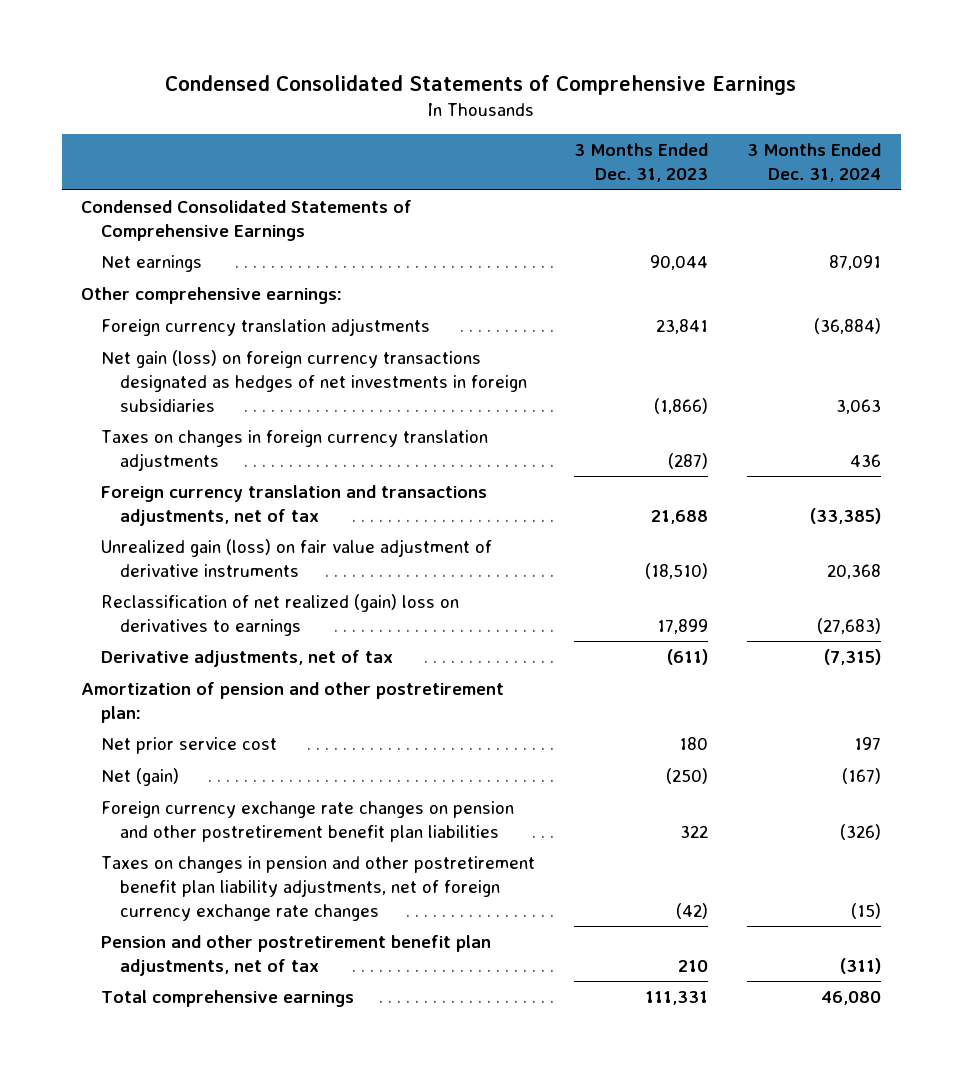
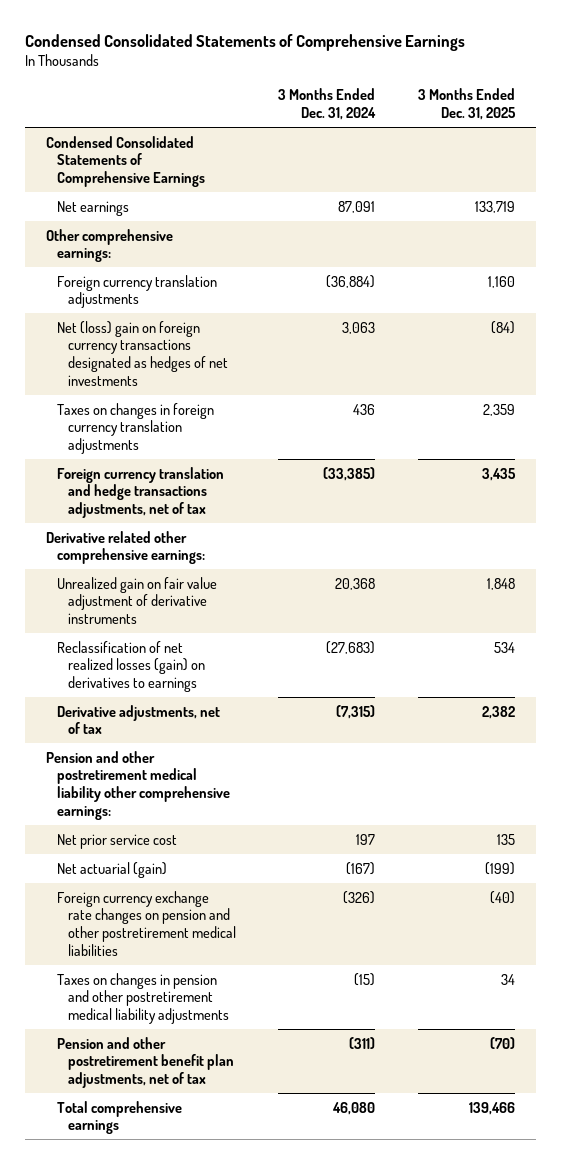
[573,143,708,183] 3 Months Ended Dec. 31, 2023 -> none
none -> [417,88,516,121] 3 Months Ended Dec. 31, 2025
[100,350,527,412] Net gain (loss) on foreign currency transactions designated as hedges of net investments in foreign subsidiaries -> [56,320,228,386] Net (loss) gain on foreign currency transactions designated as hedges of net investments
[100,485,487,526] Foreign currency translation and transactions adjustments, net of tax -> [56,466,224,518] Foreign currency translation and hedge transactions adjustments, net of tax
none -> [46,530,205,565] Derivative related other comprehensive earnings:
[100,539,492,577] Unrealized gain (loss) on fair value adjustment of derivative instruments -> [56,576,217,624] Unrealized gain on fair value adjustment of derivative instruments
[100,594,459,636] Reclassification of net realized (gain) loss on derivatives to earnings -> [56,640,205,692] Reclassification of net realized losses (gain) on derivatives to earnings
[81,682,505,723] Amortization of pension and other postretirement plan: -> none
none -> [46,750,230,820] Pension and other postretirement medical liability other comprehensive earnings:
[100,768,179,787] Net (gain) -> [56,861,167,878] Net actuarial (gain)
[100,801,514,842] Foreign currency exchange rate changes on pension and other postretirement benefit plan liabilities -> [56,890,236,956] Foreign currency exchange rate changes on pension and other postretirement medical liabilities
[100,856,535,921] Taxes on changes in pension and other postretirement benefit plan liability adjustments, net of foreign currency exchange rate changes -> [56,972,229,1024] Taxes on changes in pension and other postretirement medical liability adjustments

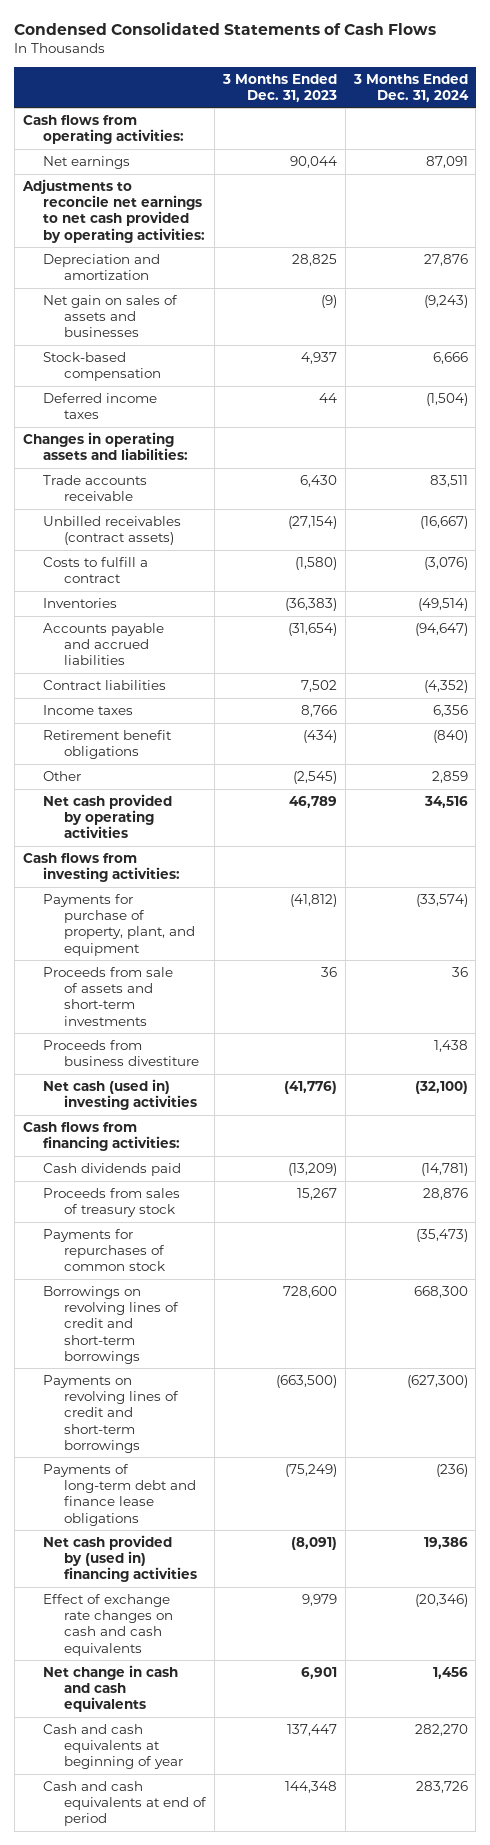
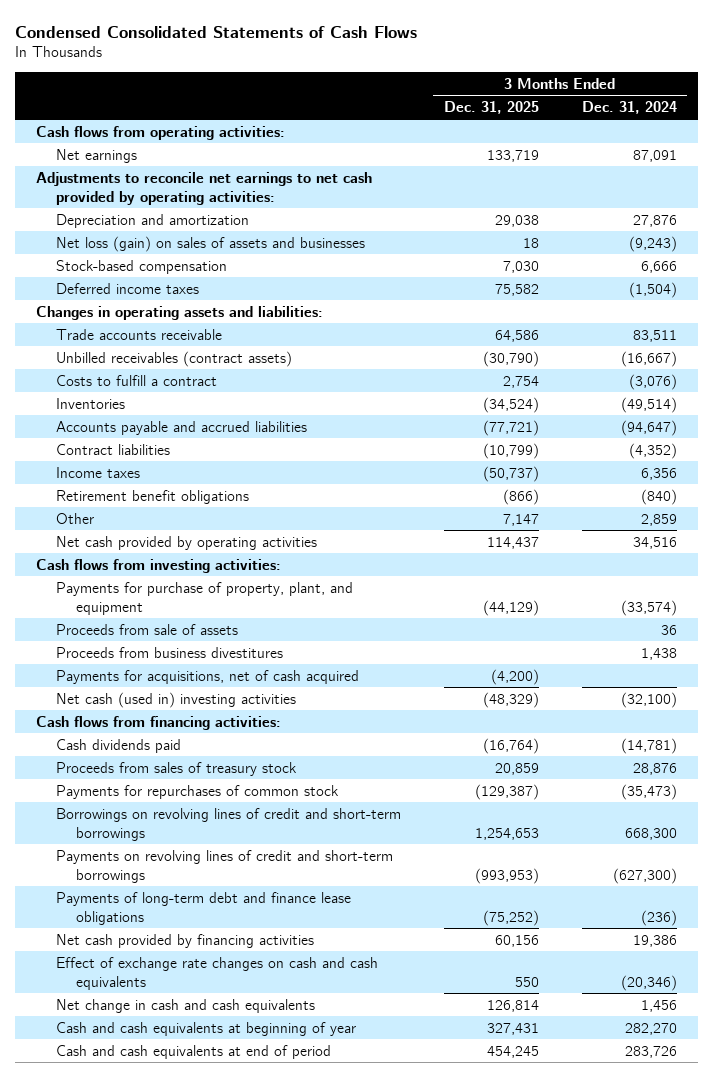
[221,73,337,102] 3 Months Ended Dec. 31, 2023 -> none
none -> [444,101,540,115] Dec. 31, 2025
[43,294,179,338] Net gain on sales of assets and businesses -> [56,235,366,252] Net loss (gain) on sales of assets and businesses
[43,966,174,1026] Proceeds from sale of assets and short-term investments -> [56,623,239,635] Proceeds from sale of assets
[43,1039,200,1067] Proceeds from business divestiture -> [56,646,284,658] Proceeds from business divestitures
none -> [56,669,360,684] Payments for acquisitions, net of cash acquired
[43,1534,198,1583] Net cash provided by (used in) financing activities -> [56,933,315,948] Net cash provided by financing activities

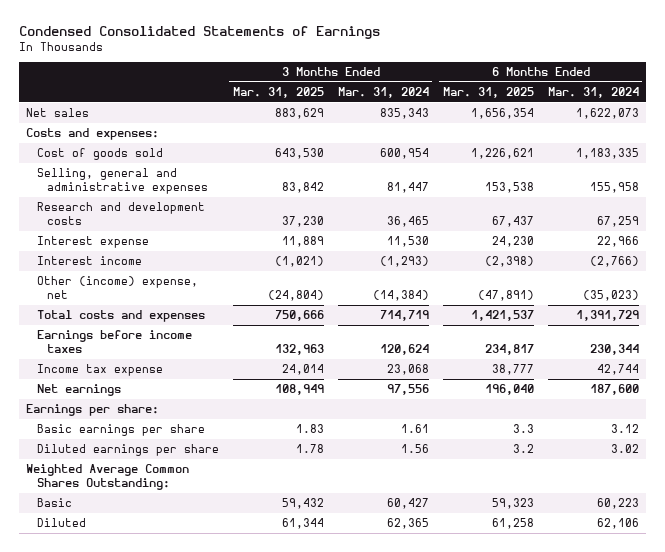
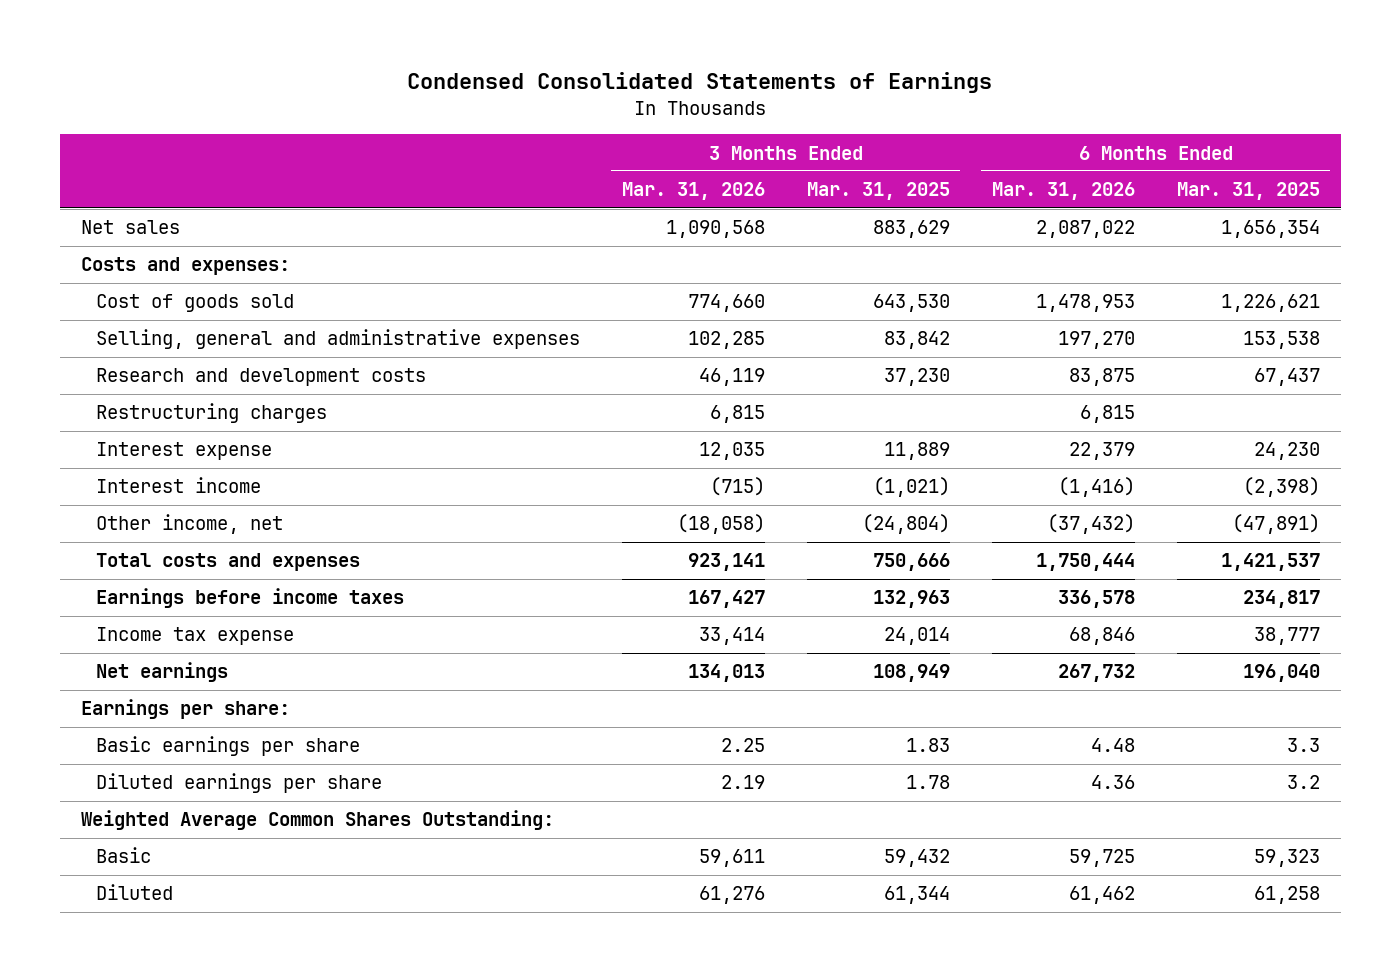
[337,86,429,98] Mar. 31, 2024 -> none
[547,86,639,98] Mar. 31, 2024 -> none
none -> [621,182,765,201] Mar. 31, 2026
none -> [991,182,1135,201] Mar. 31, 2026
none -> [95,403,327,424] Restructuring charges
[36,276,198,299] Other (income) expense, net -> [95,514,283,535] Other income, net

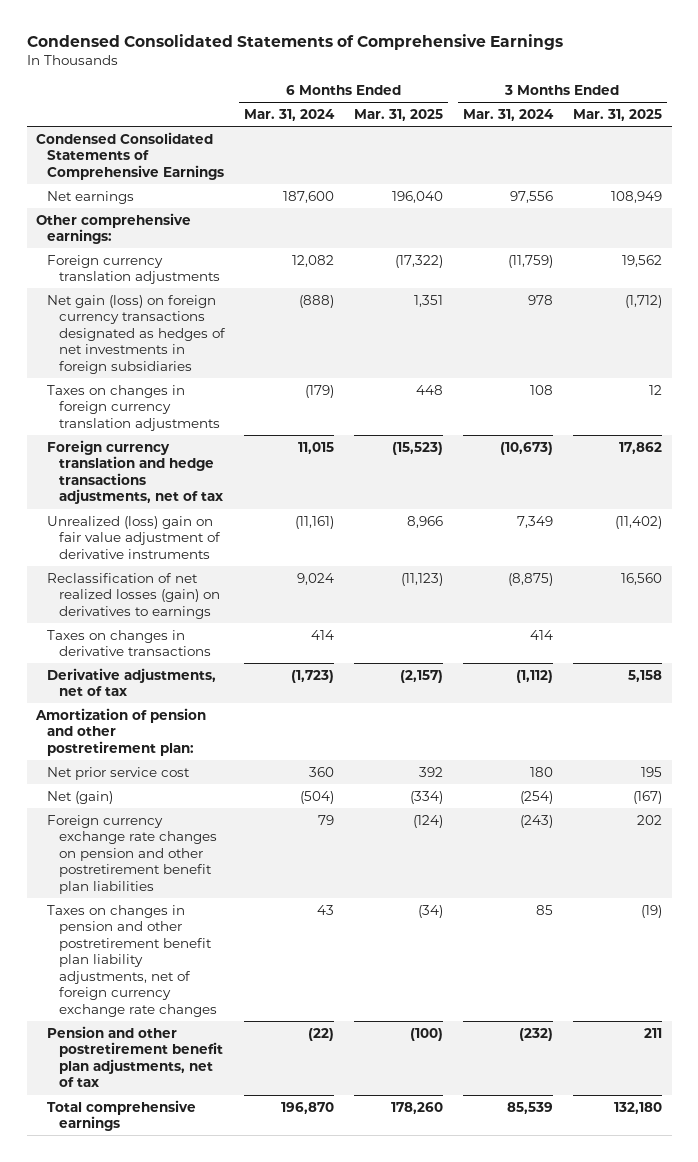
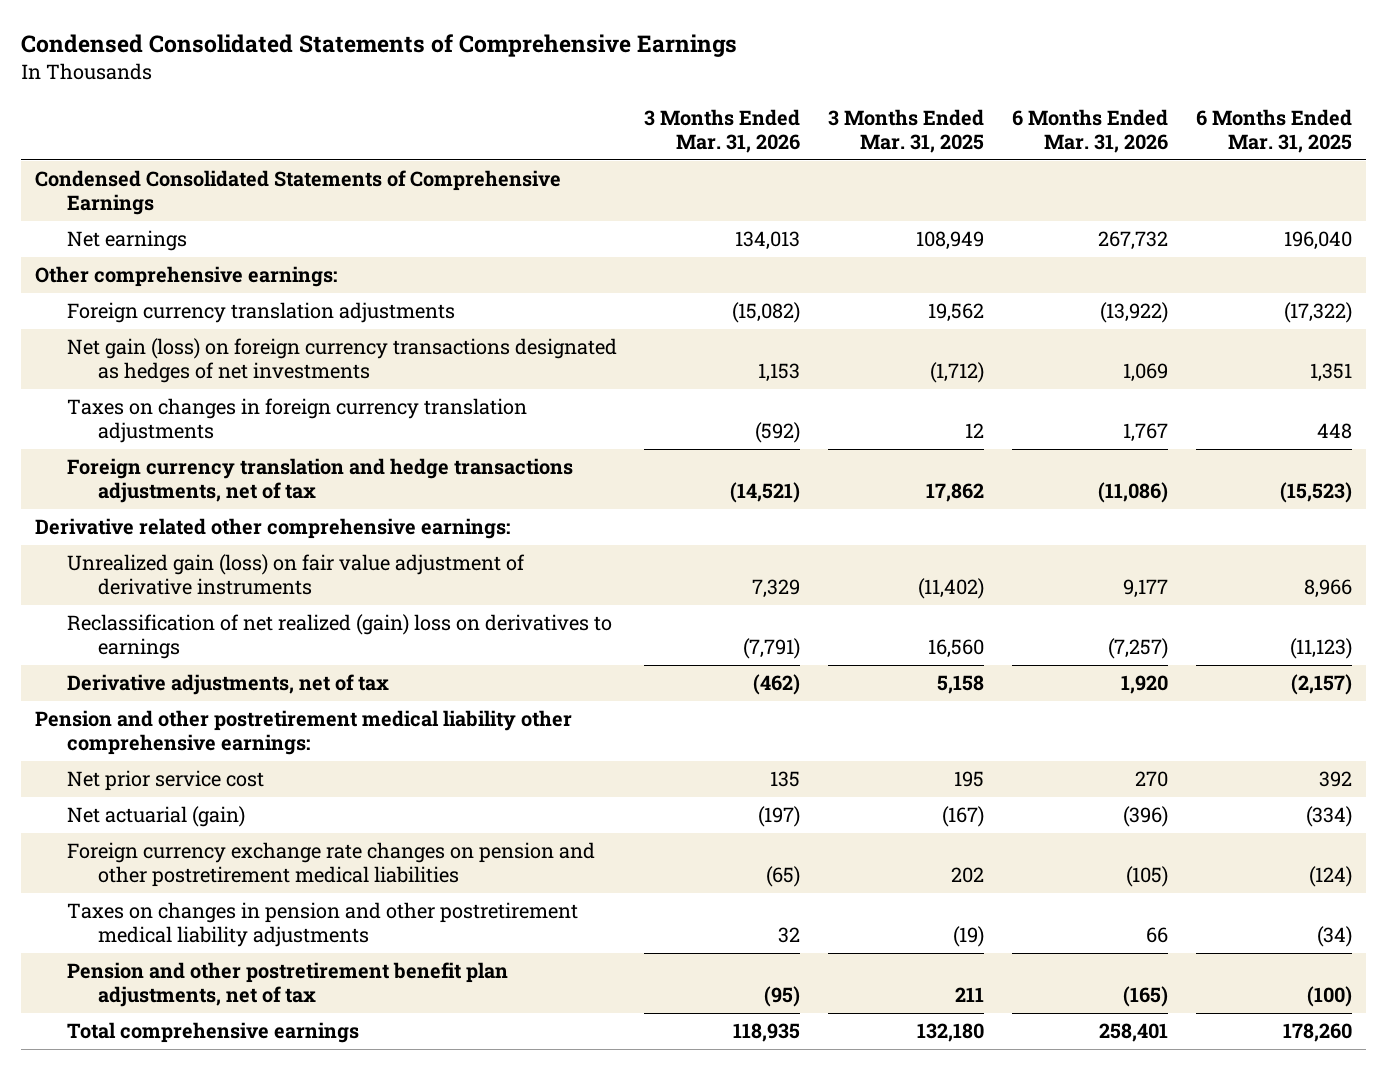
[244,108,336,121] Mar. 31, 2024 -> none
[463,108,555,121] Mar. 31, 2024 -> none
none -> [644,108,801,153] 3 Months Ended Mar. 31, 2026
none -> [1011,108,1168,153] 6 Months Ended Mar. 31, 2026
[47,294,226,374] Net gain (loss) on foreign currency transactions designated as hedges of net investments in foreign subsidiaries -> [66,338,617,384] Net gain (loss) on foreign currency transactions designated as hedges of net investments
[47,629,211,657] Taxes on changes in derivative transactions -> none
none -> [34,518,510,540] Derivative related other comprehensive earnings:
[47,515,221,559] Unrealized (loss) gain on fair value adjustment of derivative instruments -> [66,554,525,596] Unrealized gain (loss) on fair value adjustment of derivative instruments
[47,572,220,619] Reclassification of net realized losses (gain) on derivatives to earnings -> [66,614,612,660] Reclassification of net realized (gain) loss on derivatives to earnings
[35,707,207,756] Amortization of pension and other postretirement plan: -> none
none -> [34,710,572,756] Pension and other postretirement medical liability other comprehensive earnings:
[47,790,114,804] Net (gain) -> [66,806,245,828] Net actuarial (gain)
[47,814,217,894] Foreign currency exchange rate changes on pension and other postretirement benefit plan liabilities -> [66,842,595,888] Foreign currency exchange rate changes on pension and other postretirement medical liabilities
[47,904,217,1018] Taxes on changes in pension and other postretirement benefit plan liability adjustments, net of foreign currency exchange rate changes -> [66,902,578,948] Taxes on changes in pension and other postretirement medical liability adjustments

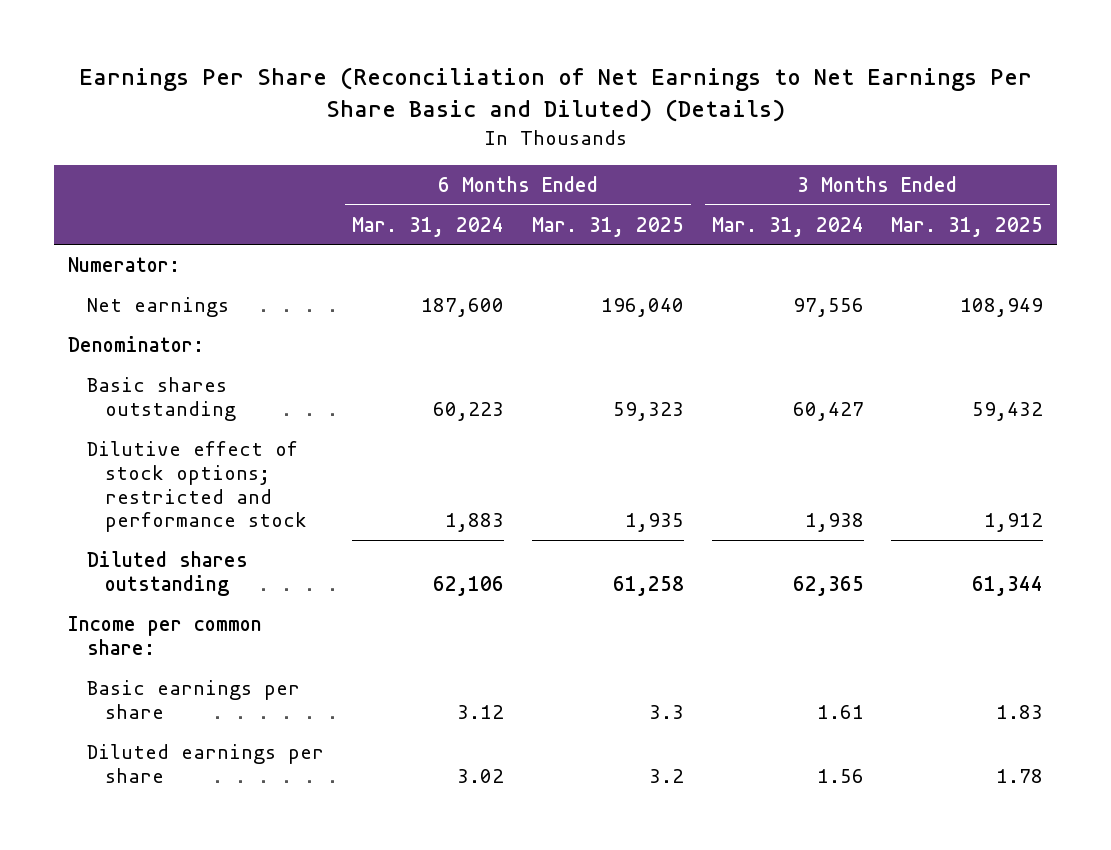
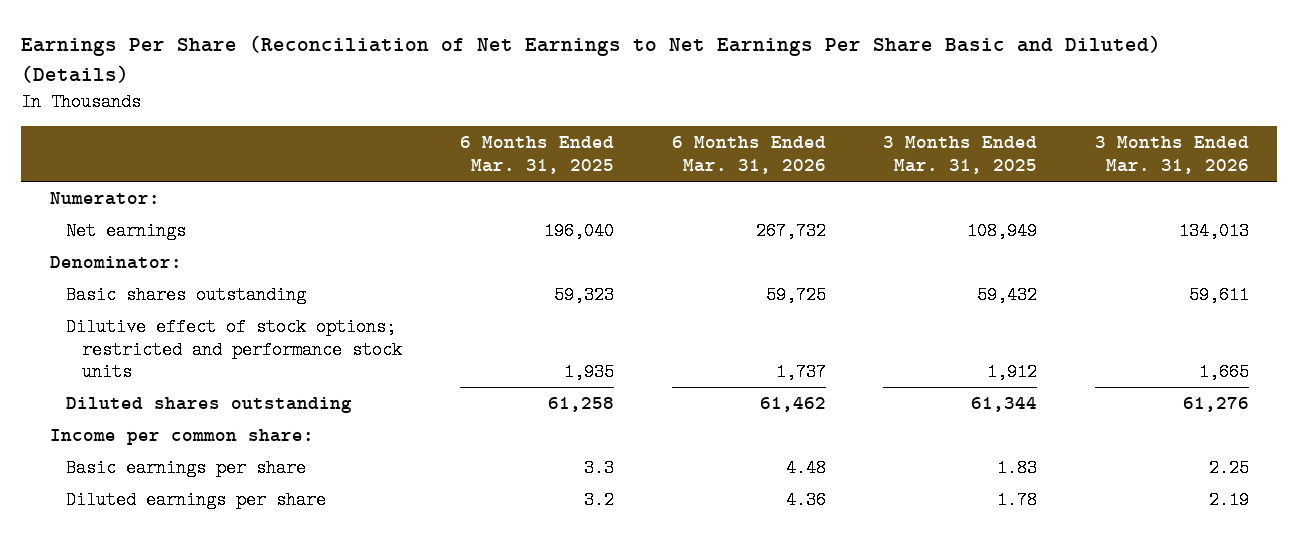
[351,216,504,237] Mar. 31, 2024 -> none
[711,216,864,237] Mar. 31, 2024 -> none
none -> [671,136,826,174] 6 Months Ended Mar. 31, 2026
none -> [1094,136,1249,174] 3 Months Ended Mar. 31, 2026
[86,440,308,533] Dilutive effect of stock options; restricted and performance stock -> [66,317,403,382] Dilutive effect of stock options; restricted and performance stock units

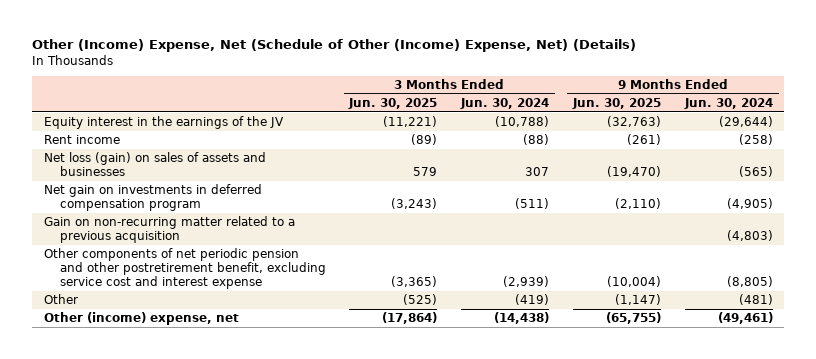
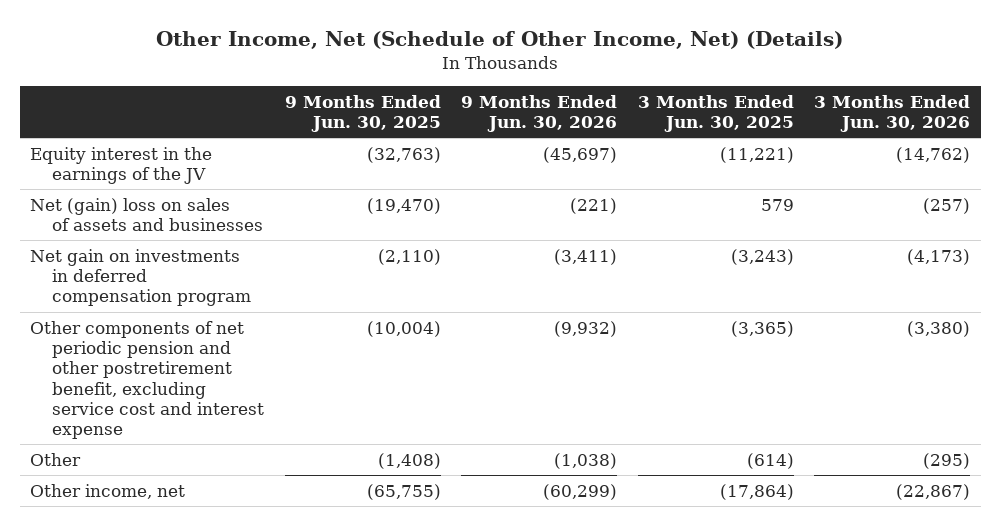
[31,39,636,53] Other (Income) Expense, Net (Schedule of Other (Income) Expense, Net) (Details) -> [156,31,844,50] Other Income, Net (Schedule of Other Income, Net) (Details)
[460,97,550,109] Jun. 30, 2024 -> none
[683,97,773,109] Jun. 30, 2024 -> none
none -> [461,94,618,132] 9 Months Ended Jun. 30, 2026
none -> [814,94,971,132] 3 Months Ended Jun. 30, 2026
[43,135,120,145] Rent income -> none
[43,152,266,177] Net loss (gain) on sales of assets and businesses -> [30,197,264,231] Net (gain) loss on sales of assets and businesses
[43,216,295,244] Gain on non-recurring matter related to a previous acquisition -> none
[403,294,438,306] (525) -> [746,452,794,469] (614)
[614,294,661,306] (1,147) -> [377,452,441,469] (1,408)
[43,312,239,326] Other (income) expense, net -> [30,483,186,499] Other income, net

